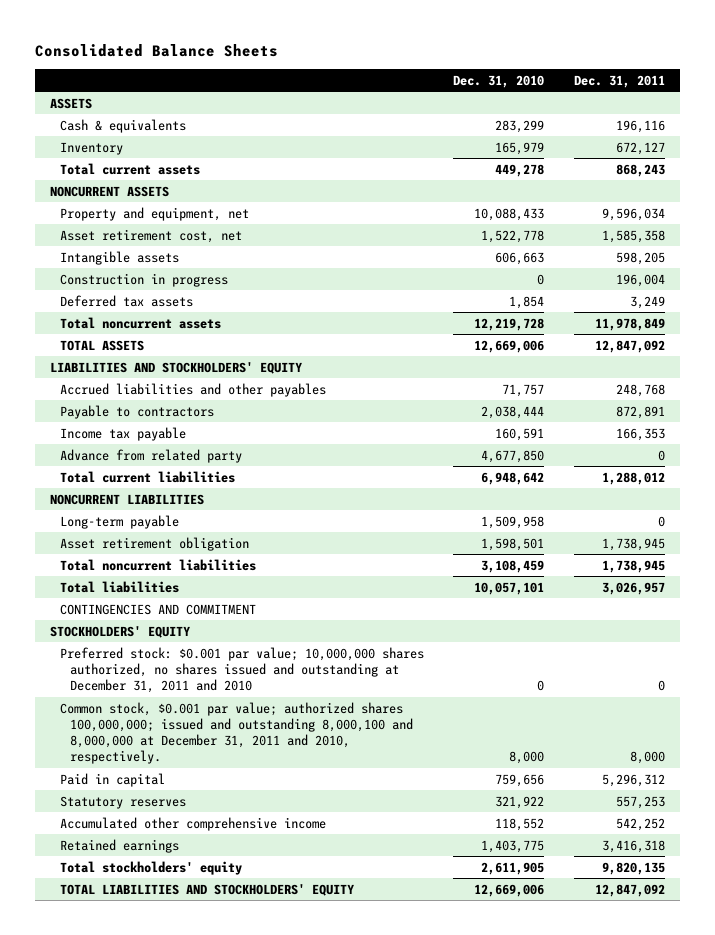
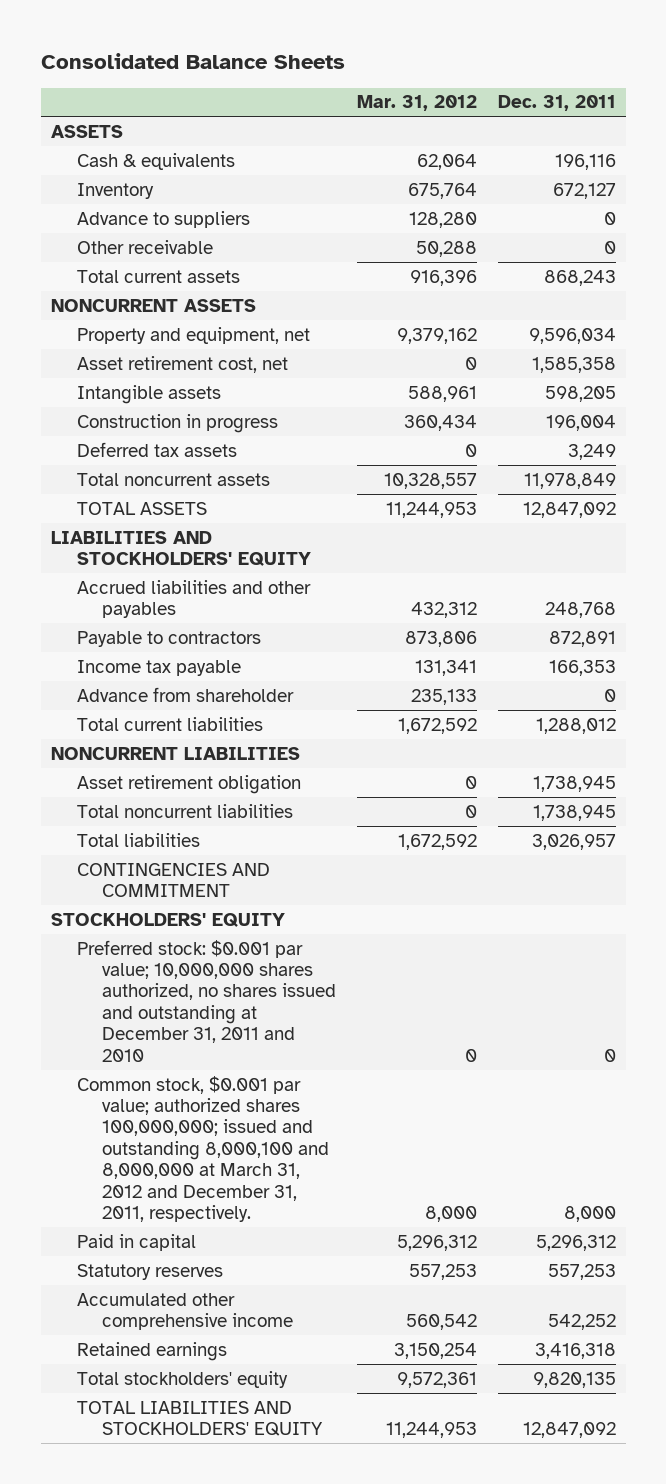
[453,74,545,88] Dec. 31, 2010 -> none
none -> [357,95,478,112] Mar. 31, 2012
none -> [76,210,250,228] Advance to suppliers
none -> [76,239,213,254] Other receivable
[59,448,242,463] Advance from related party -> [76,686,294,702] Advance from shareholder
[59,514,179,529] Long-term payable -> none
[59,701,413,765] Common stock, $0.001 par value; authorized shares 100,000,000; issued and outstanding 8,000,100 and 8,000,000 at December 31, 2011 and 2010, respectively. -> [76,1075,330,1222] Common stock, $0.001 par value; authorized shares 100,000,000; issued and outstanding 8,000,100 and 8,000,000 at March 31, 2012 and December 31, 2011, respectively.

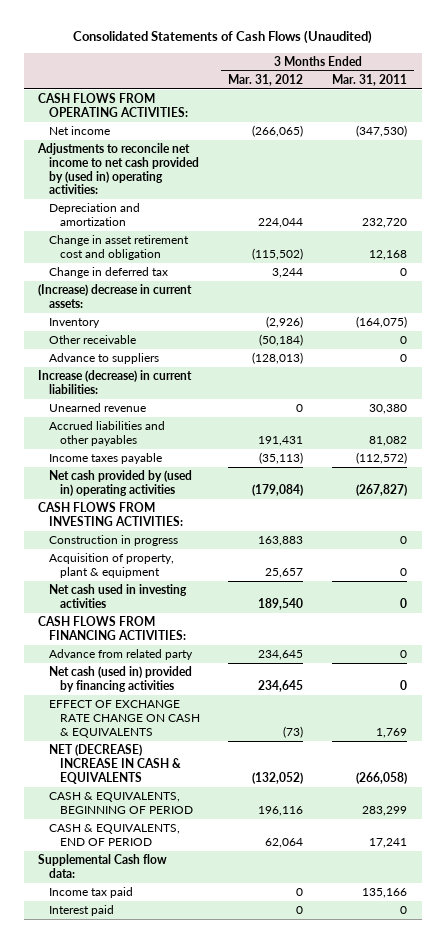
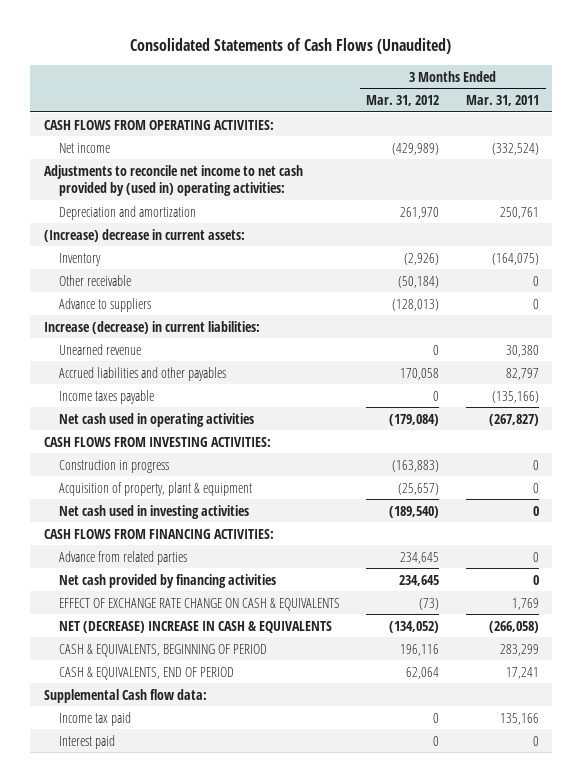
[252,125,304,138] (266,065) -> [392,142,440,155] (429,989)
[356,125,408,138] (347,530) -> [491,142,539,155] (332,524)
[48,235,189,260] Change in asset retirement cost and obligation -> none
[48,267,168,279] Change in deferred tax -> none
[258,217,304,228] 224,044 -> [400,206,440,219] 261,970
[362,217,408,228] 232,720 -> [499,206,539,219] 250,761
[258,435,304,446] 191,431 -> [400,367,440,380] 170,058
[369,435,408,446] 81,082 -> [505,367,539,380] 82,797
[259,452,304,465] (35,113) -> [433,390,440,401] 0
[356,452,408,465] (112,572) -> [491,390,539,403] (135,166)
[48,470,192,496] Net cash provided by (used in) operating activities -> [58,412,254,427] Net cash used in operating activities
[258,536,304,547] 163,883 -> [392,459,440,472] (163,883)
[265,567,304,578] 25,657 -> [398,482,440,495] (25,657)
[258,597,304,610] 189,540 -> [389,505,440,518] (189,540)
[48,649,193,661] Advance from related party -> [58,550,187,565] Advance from related parties
[48,666,192,692] Net cash (used in) provided by financing activities -> [58,573,276,588] Net cash provided by financing activities
[252,771,304,784] (132,052) -> [389,620,440,633] (134,052)

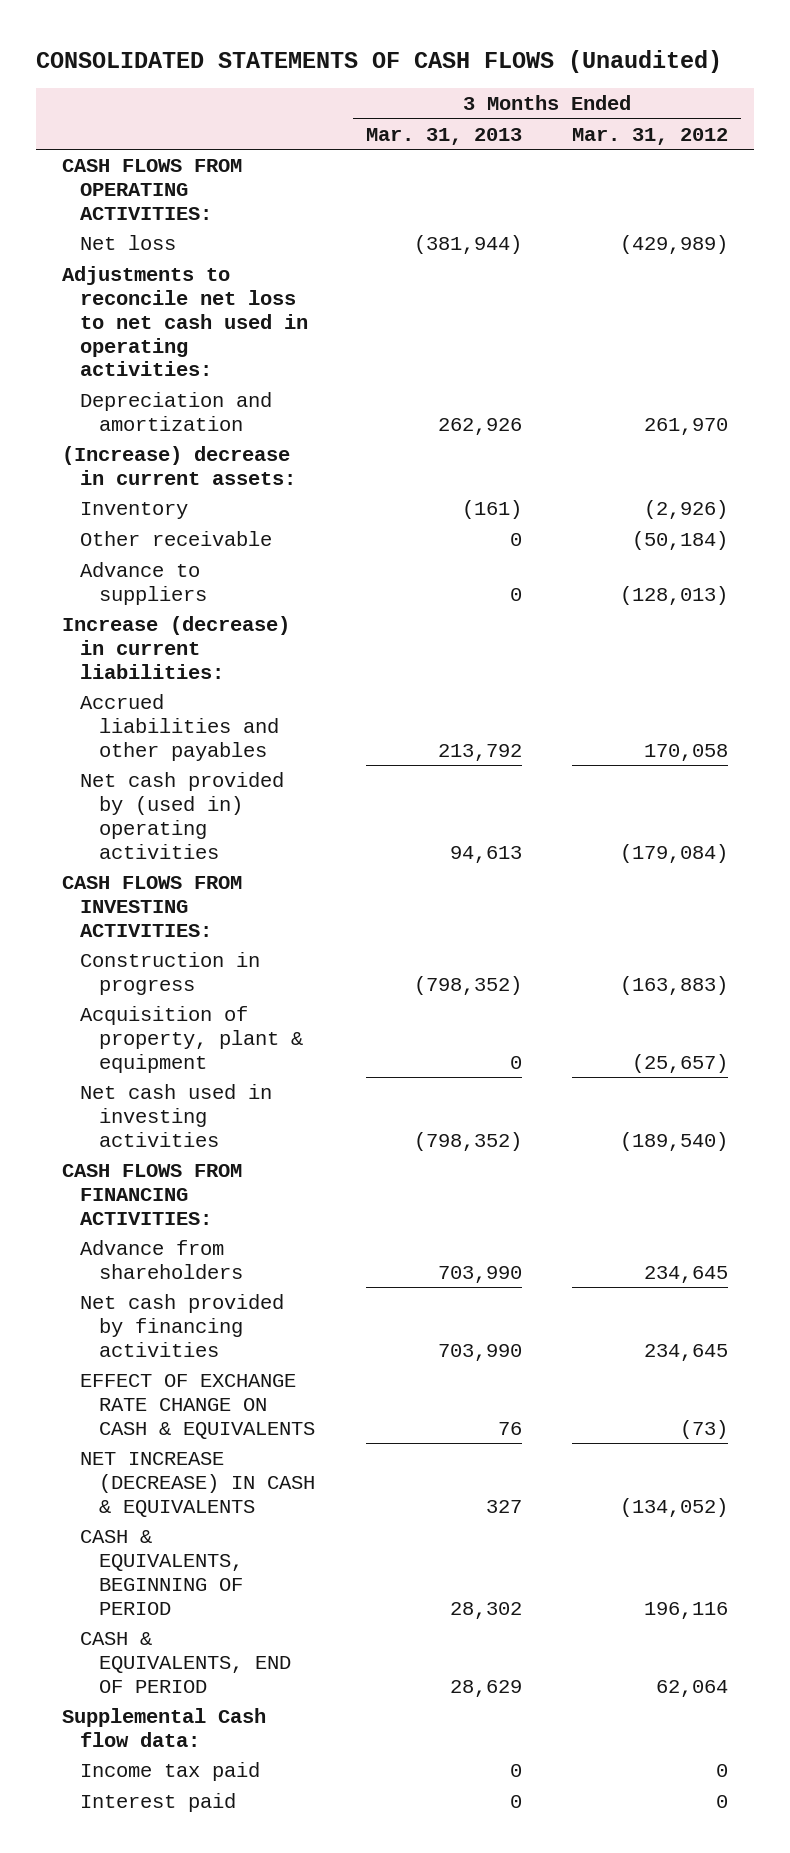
[130,38,452,55] Consolidated Statements of Cash Flows (Unaudited) -> [36,49,723,73] CONSOLIDATED STATEMENTS OF CASH FLOWS (Unaudited)
[465,94,539,106] Mar. 31, 2011 -> none
none -> [365,127,522,145] Mar. 31, 2013
[58,142,110,153] Net income -> [80,235,177,251] Net loss
[43,164,303,196] Adjustments to reconcile net income to net cash provided by (used in) operating activities: -> [61,266,309,377] Adjustments to reconcile net loss to net cash used in operating activities:
[58,343,141,355] Unearned revenue -> none
[58,389,154,404] Income taxes payable -> none
[58,412,254,427] Net cash used in operating activities -> [80,772,285,859] Net cash provided by (used in) operating activities
[58,550,187,565] Advance from related parties -> [80,1240,243,1279] Advance from shareholders
[58,620,332,633] NET (DECREASE) INCREASE IN CASH & EQUIVALENTS -> [80,1452,315,1517] NET INCREASE (DECREASE) IN CASH & EQUIVALENTS

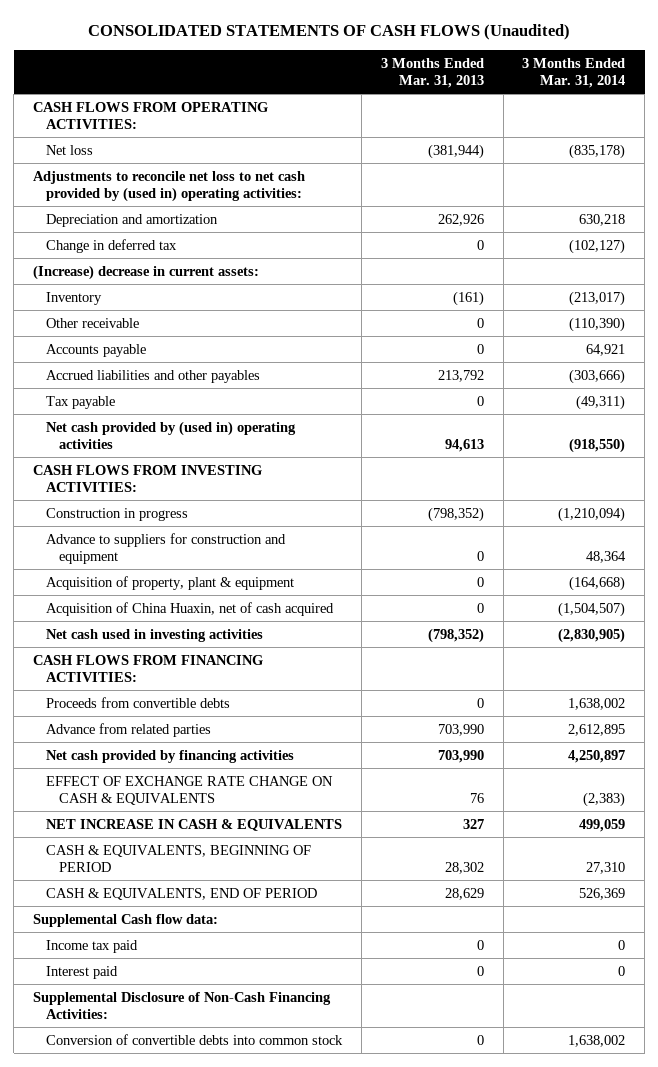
[572,127,729,145] Mar. 31, 2012 -> none
none -> [522,57,626,88] 3 Months Ended Mar. 31, 2014
[61,266,309,377] Adjustments to reconcile net loss to net cash used in operating activities: -> [32,170,305,202] Adjustments to reconcile net loss to net cash provided by (used in) operating activities:
none -> [45,238,177,253] Change in deferred tax
[80,562,207,605] Advance to suppliers -> none
[61,616,290,679] Increase (decrease) in current liabilities: -> none
none -> [45,343,146,357] Accounts payable
none -> [45,395,115,409] Tax payable
none -> [45,532,286,564] Advance to suppliers for construction and equipment
none -> [45,601,334,616] Acquisition of China Huaxin, net of cash acquired
none -> [45,696,230,708] Proceeds from convertible debts
[80,1240,243,1279] Advance from shareholders -> [45,722,211,737] Advance from related parties
[80,1452,315,1517] NET INCREASE (DECREASE) IN CASH & EQUIVALENTS -> [45,818,342,831] NET INCREASE IN CASH & EQUIVALENTS
none -> [32,991,331,1019] Supplemental Disclosure of Non-Cash Financing Activities:
none -> [45,1033,343,1045] Conversion of convertible debts into common stock

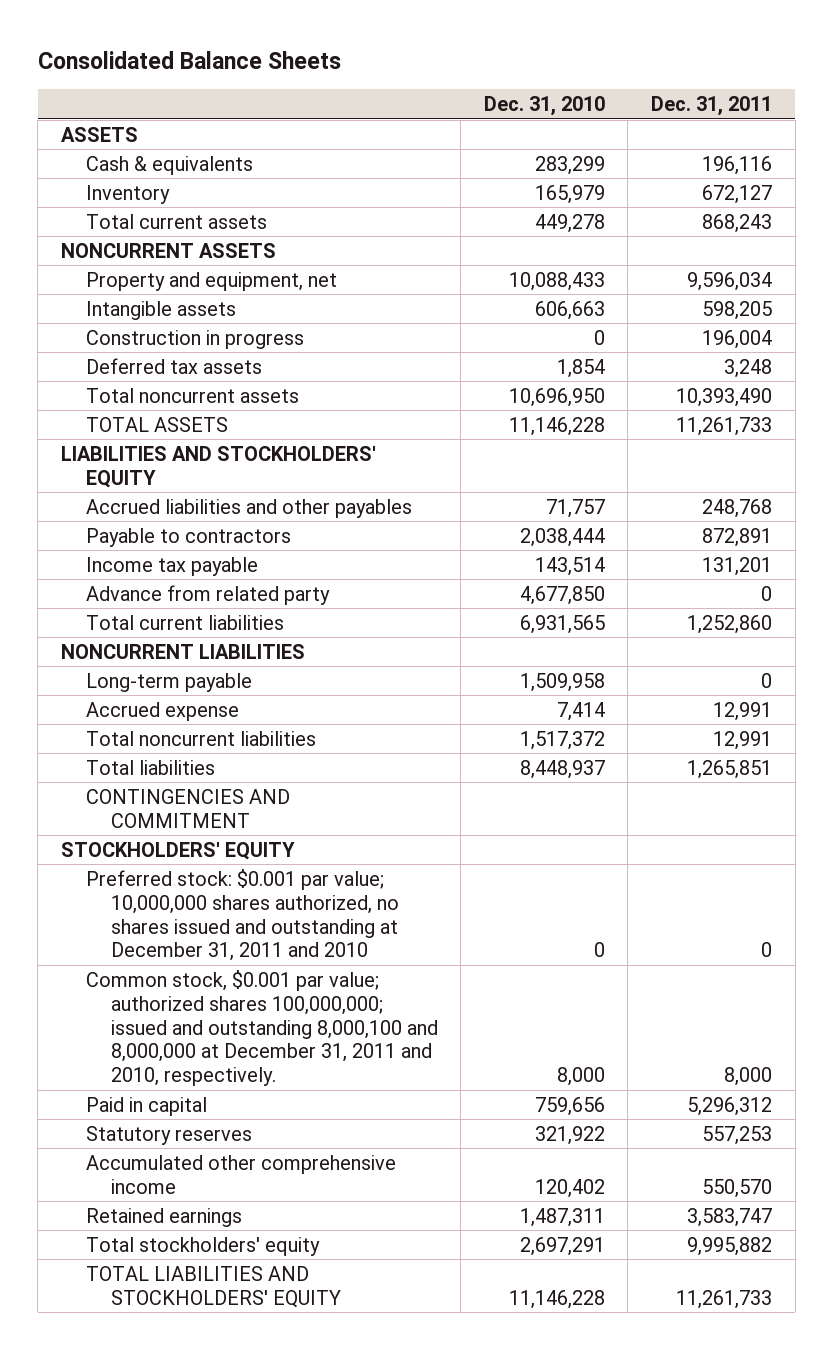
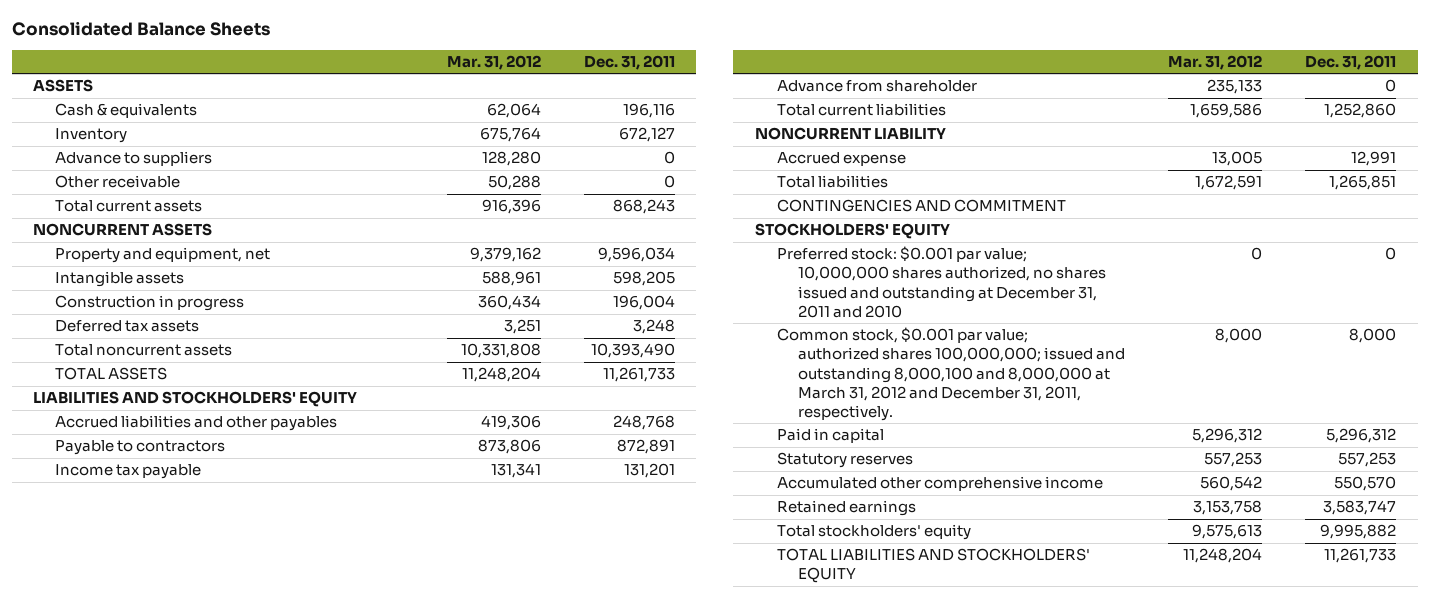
[483,96,605,117] Dec. 31, 2010 -> none
none -> [446,55,541,71] Mar. 31, 2012
none -> [55,151,213,167] Advance to suppliers
none -> [55,175,181,189] Other receivable
[85,584,330,605] Advance from related party -> [776,80,977,93] Advance from shareholder
[85,672,252,692] Long-term payable -> none
[60,643,305,659] NONCURRENT LIABILITIES -> [755,127,947,141] NONCURRENT LIABILITY
[85,730,316,746] Total noncurrent liabilities -> none
[85,969,438,1087] Common stock, $0.001 par value; authorized shares 100,000,000; issued and outstanding 8,000,100 and 8,000,000 at December 31, 2011 and 2010, respectively. -> [776,327,1126,421] Common stock, $0.001 par value; authorized shares 100,000,000; issued and outstanding 8,000,100 and 8,000,000 at March 31, 2012 and December 31, 2011, respectively.

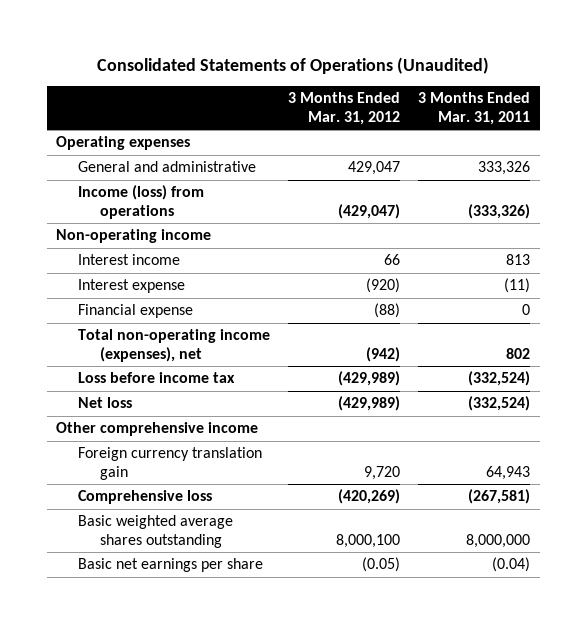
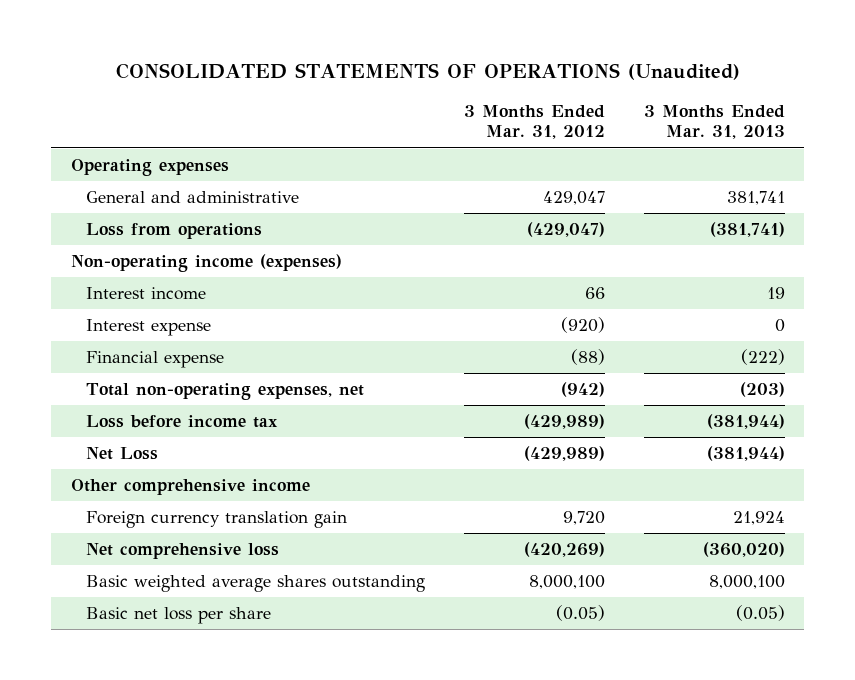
[97,56,490,74] Consolidated Statements of Operations (Unaudited) -> [115,63,740,81] CONSOLIDATED STATEMENTS OF OPERATIONS (Unaudited)
[418,92,531,125] 3 Months Ended Mar. 31, 2011 -> none
none -> [643,105,785,140] 3 Months Ended Mar. 31, 2013
[77,185,204,219] Income (loss) from operations -> [86,222,263,239] Loss from operations
[55,229,211,244] Non-operating income -> [70,253,342,272] Non-operating income (expenses)
[77,329,270,362] Total non-operating income (expenses), net -> [86,382,365,400] Total non-operating expenses, net
[77,397,132,409] Net loss -> [86,446,159,460] Net Loss
[77,490,212,505] Comprehensive loss -> [86,542,280,559] Net comprehensive loss
[77,558,263,573] Basic net earnings per share -> [86,606,272,624] Basic net loss per share

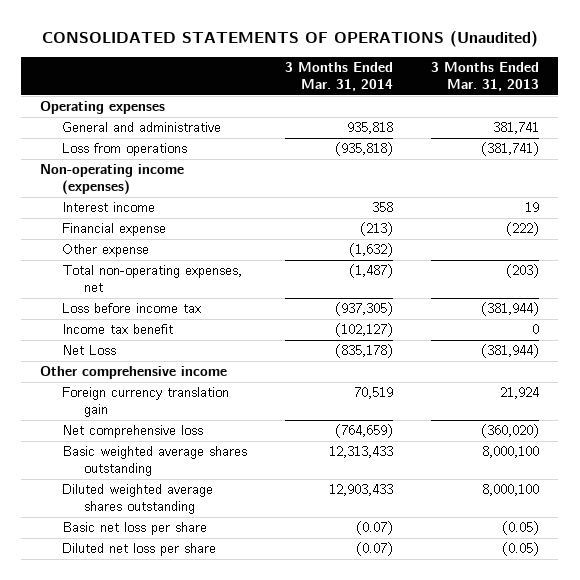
[463,105,605,140] 3 Months Ended Mar. 31, 2012 -> none
none -> [285,62,394,92] 3 Months Ended Mar. 31, 2014
[86,318,212,336] Interest expense -> none
none -> [62,244,150,258] Other expense
none -> [62,324,174,335] Income tax benefit
none -> [62,484,214,515] Diluted weighted average shares outstanding
none -> [62,543,217,557] Diluted net loss per share

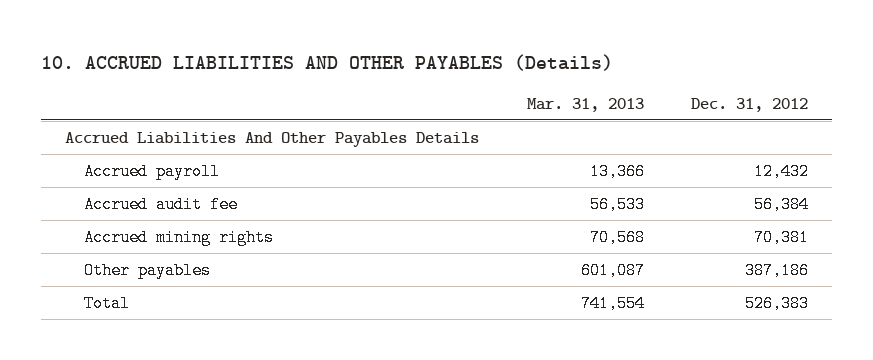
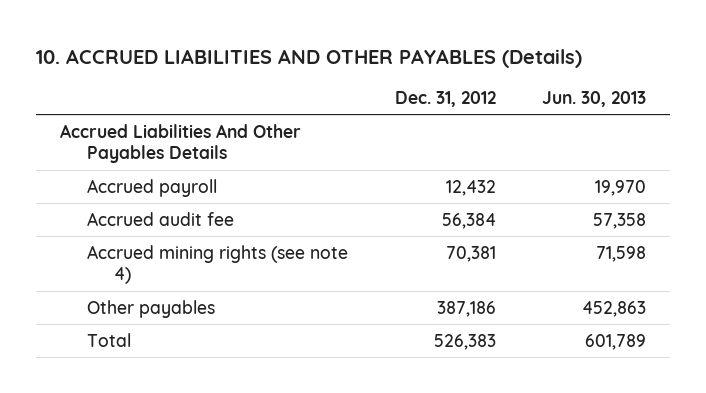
[526,97,644,112] Mar. 31, 2013 -> none
none -> [542,91,647,108] Jun. 30, 2013
[83,228,274,246] Accrued mining rights -> [86,244,348,285] Accrued mining rights (see note 4)

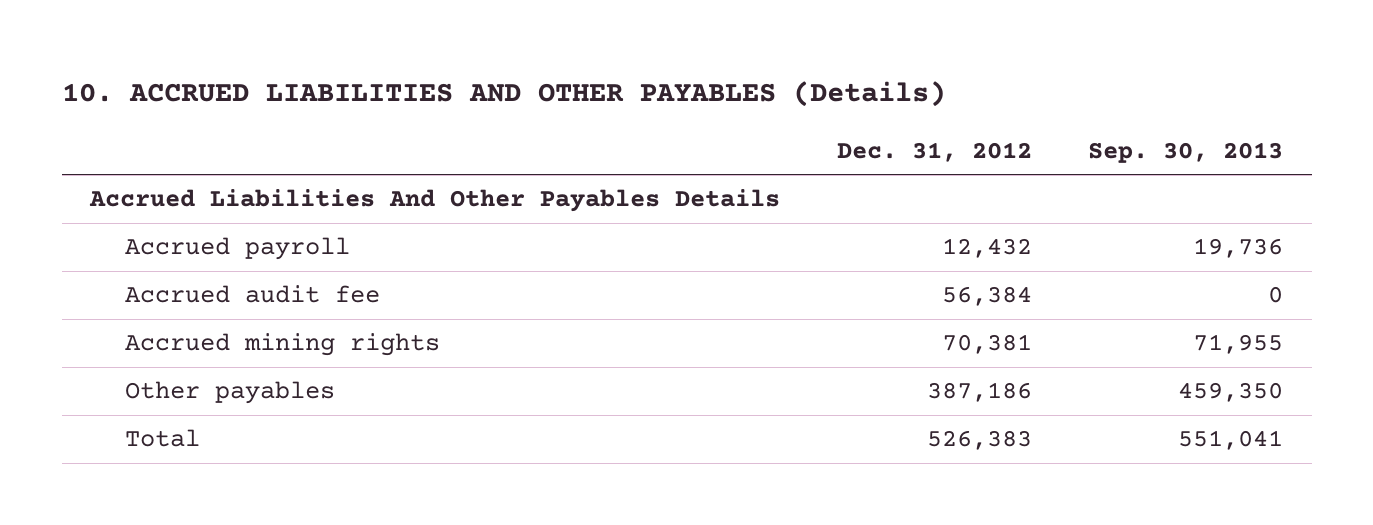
[542,91,647,108] Jun. 30, 2013 -> none
none -> [1088,141,1284,163] Sep. 30, 2013
[86,244,348,285] Accrued mining rights (see note 4) -> [125,333,441,357] Accrued mining rights

